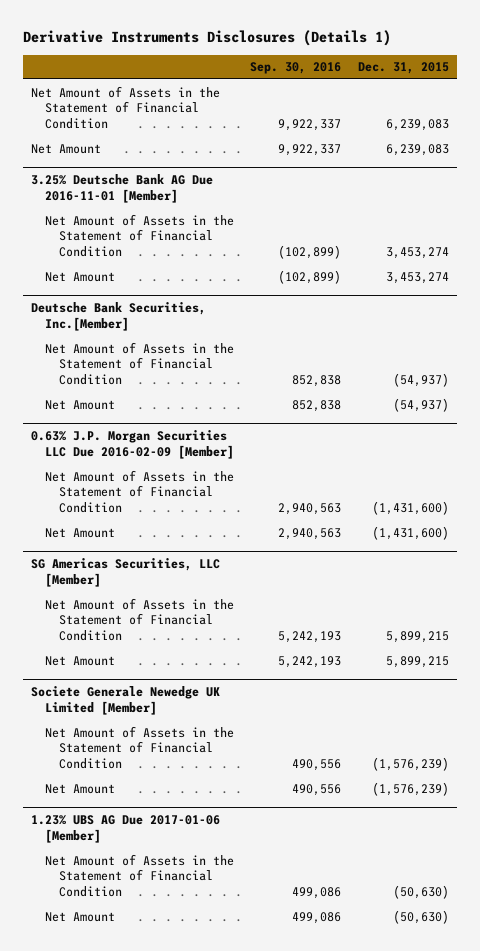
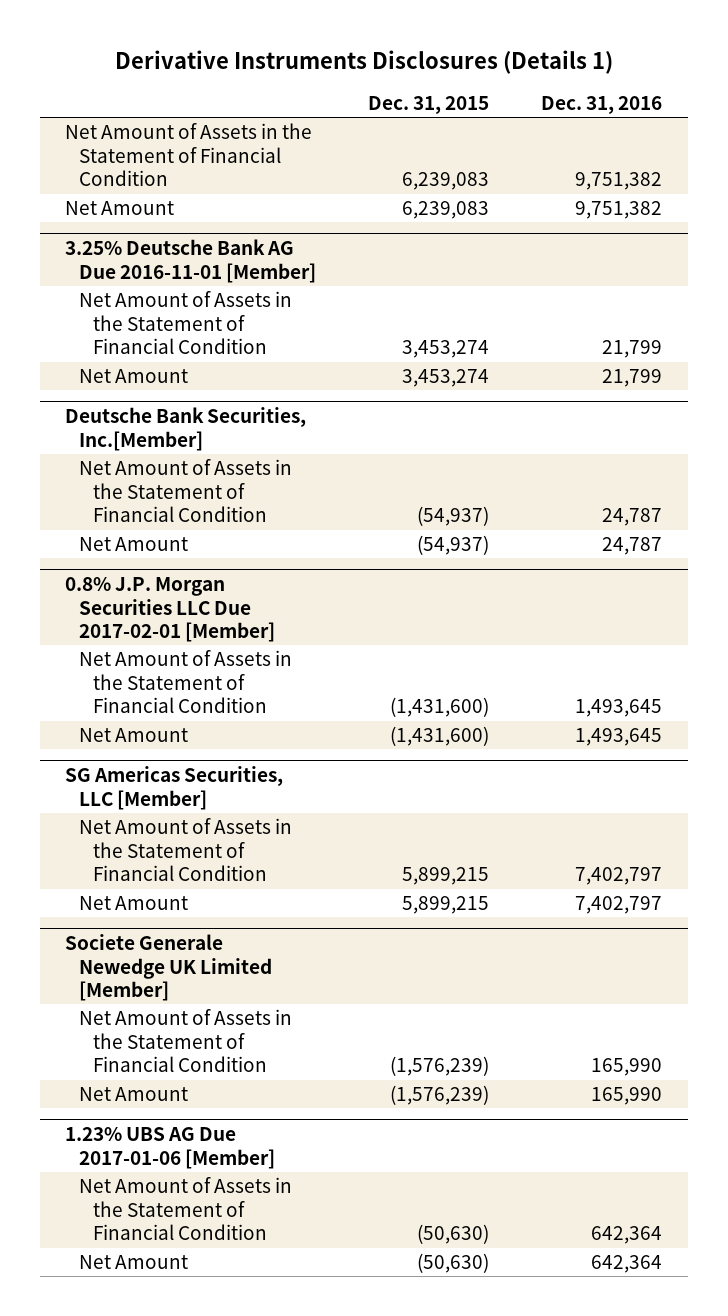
[250,62,342,75] Sep. 30, 2016 -> none
none -> [541,95,663,114] Dec. 31, 2016
[30,430,234,460] 0.63% J.P. Morgan Securities LLC Due 2016-02-09 [Member] -> [65,577,276,643] 0.8% J.P. Morgan Securities LLC Due 2017-02-01 [Member]

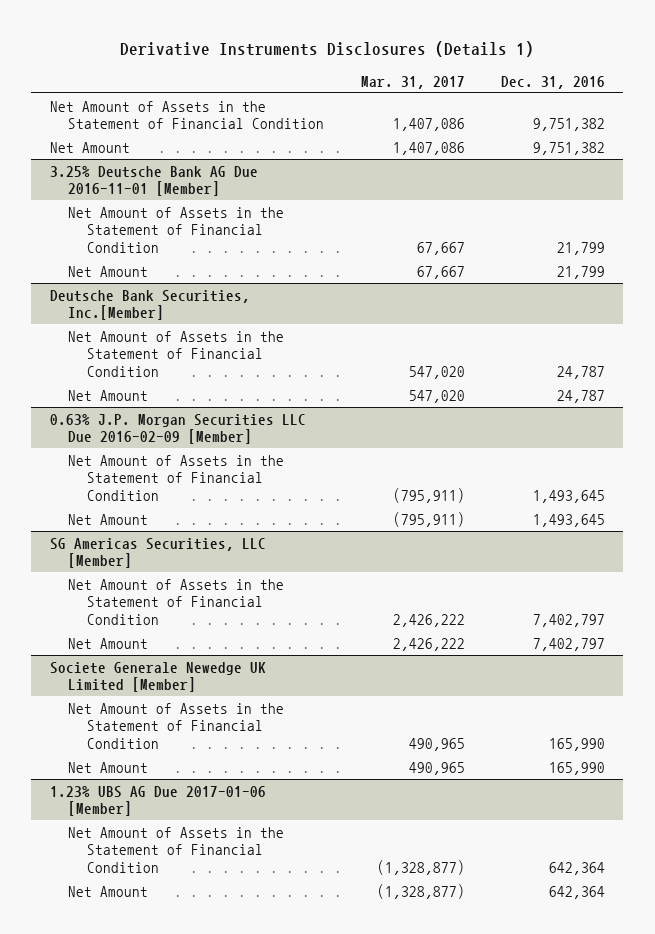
[368,95,490,114] Dec. 31, 2015 -> none
none -> [360,75,465,89] Mar. 31, 2017
[65,577,276,643] 0.8% J.P. Morgan Securities LLC Due 2017-02-01 [Member] -> [49,413,306,445] 0.63% J.P. Morgan Securities LLC Due 2016-02-09 [Member]

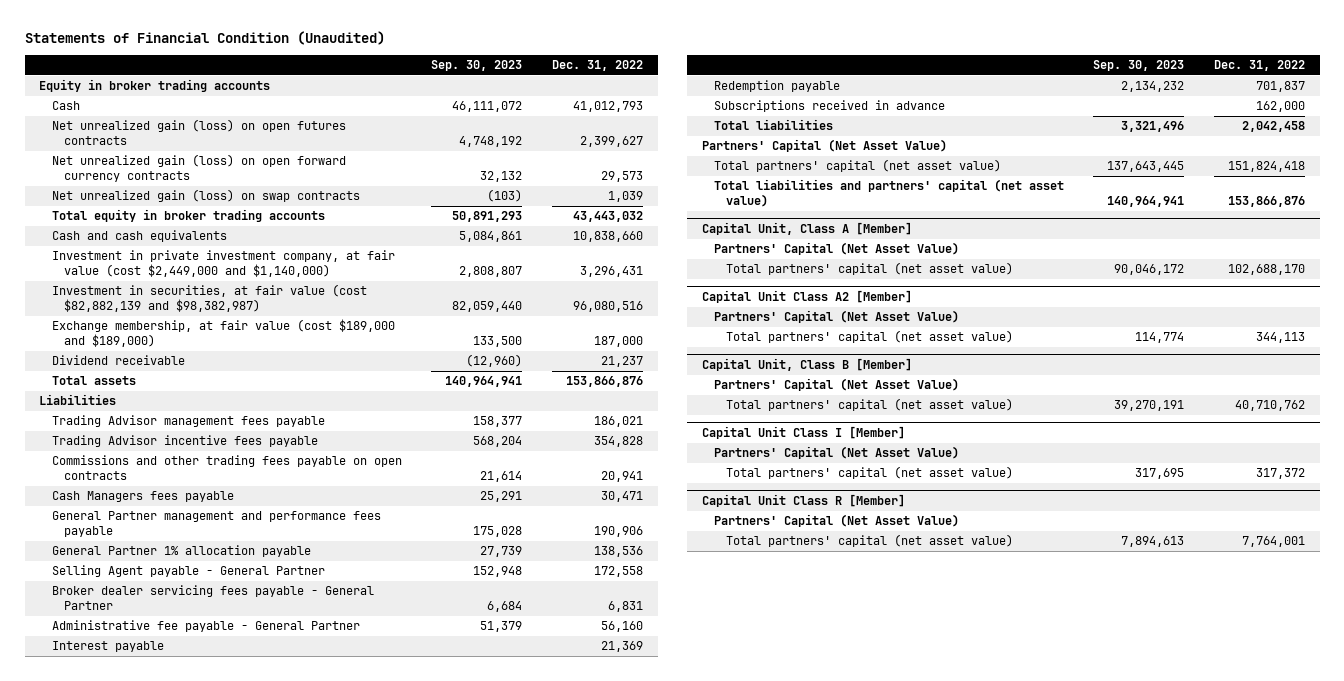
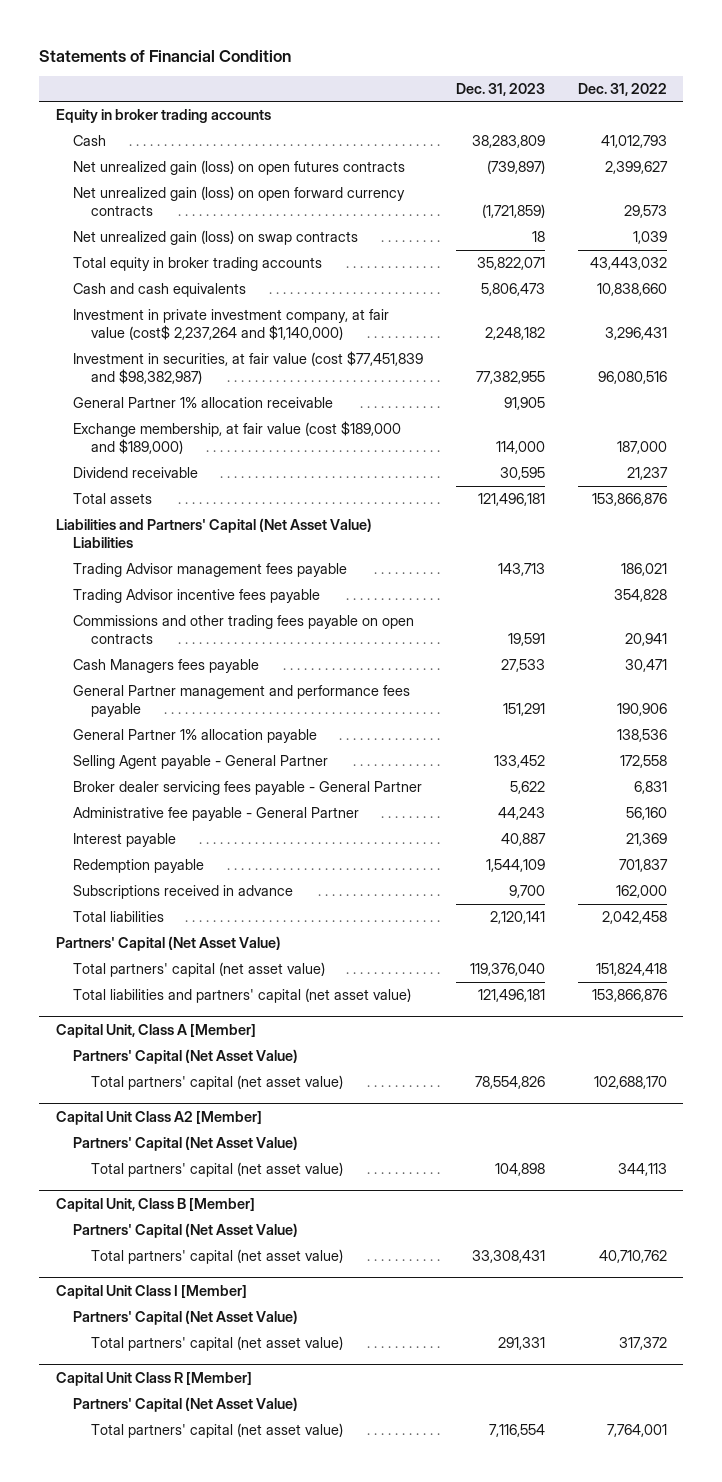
[24,30,385,45] Statements of Financial Condition (Unaudited) -> [39,49,292,62] Statements of Financial Condition
[431,60,523,72] Sep. 30, 2023 -> none
none -> [456,82,546,96] Dec. 31, 2023
[51,250,395,277] Investment in private investment company, at fair value (cost $2,449,000 and $1,140,000) -> [73,309,390,341] Investment in private investment company, at fair value (cost$ 2,237,264 and $1,140,000)
[51,284,367,312] Investment in securities, at fair value (cost $82,882,139 and $98,382,987) -> [73,351,424,385] Investment in securities, at fair value (cost $77,451,839 and $98,382,987)
none -> [73,397,334,409] General Partner 1% allocation receivable
[39,394,117,406] Liabilities -> none
none -> [55,518,372,549] Liabilities and Partners' Capital (Net Asset Value) Liabilities

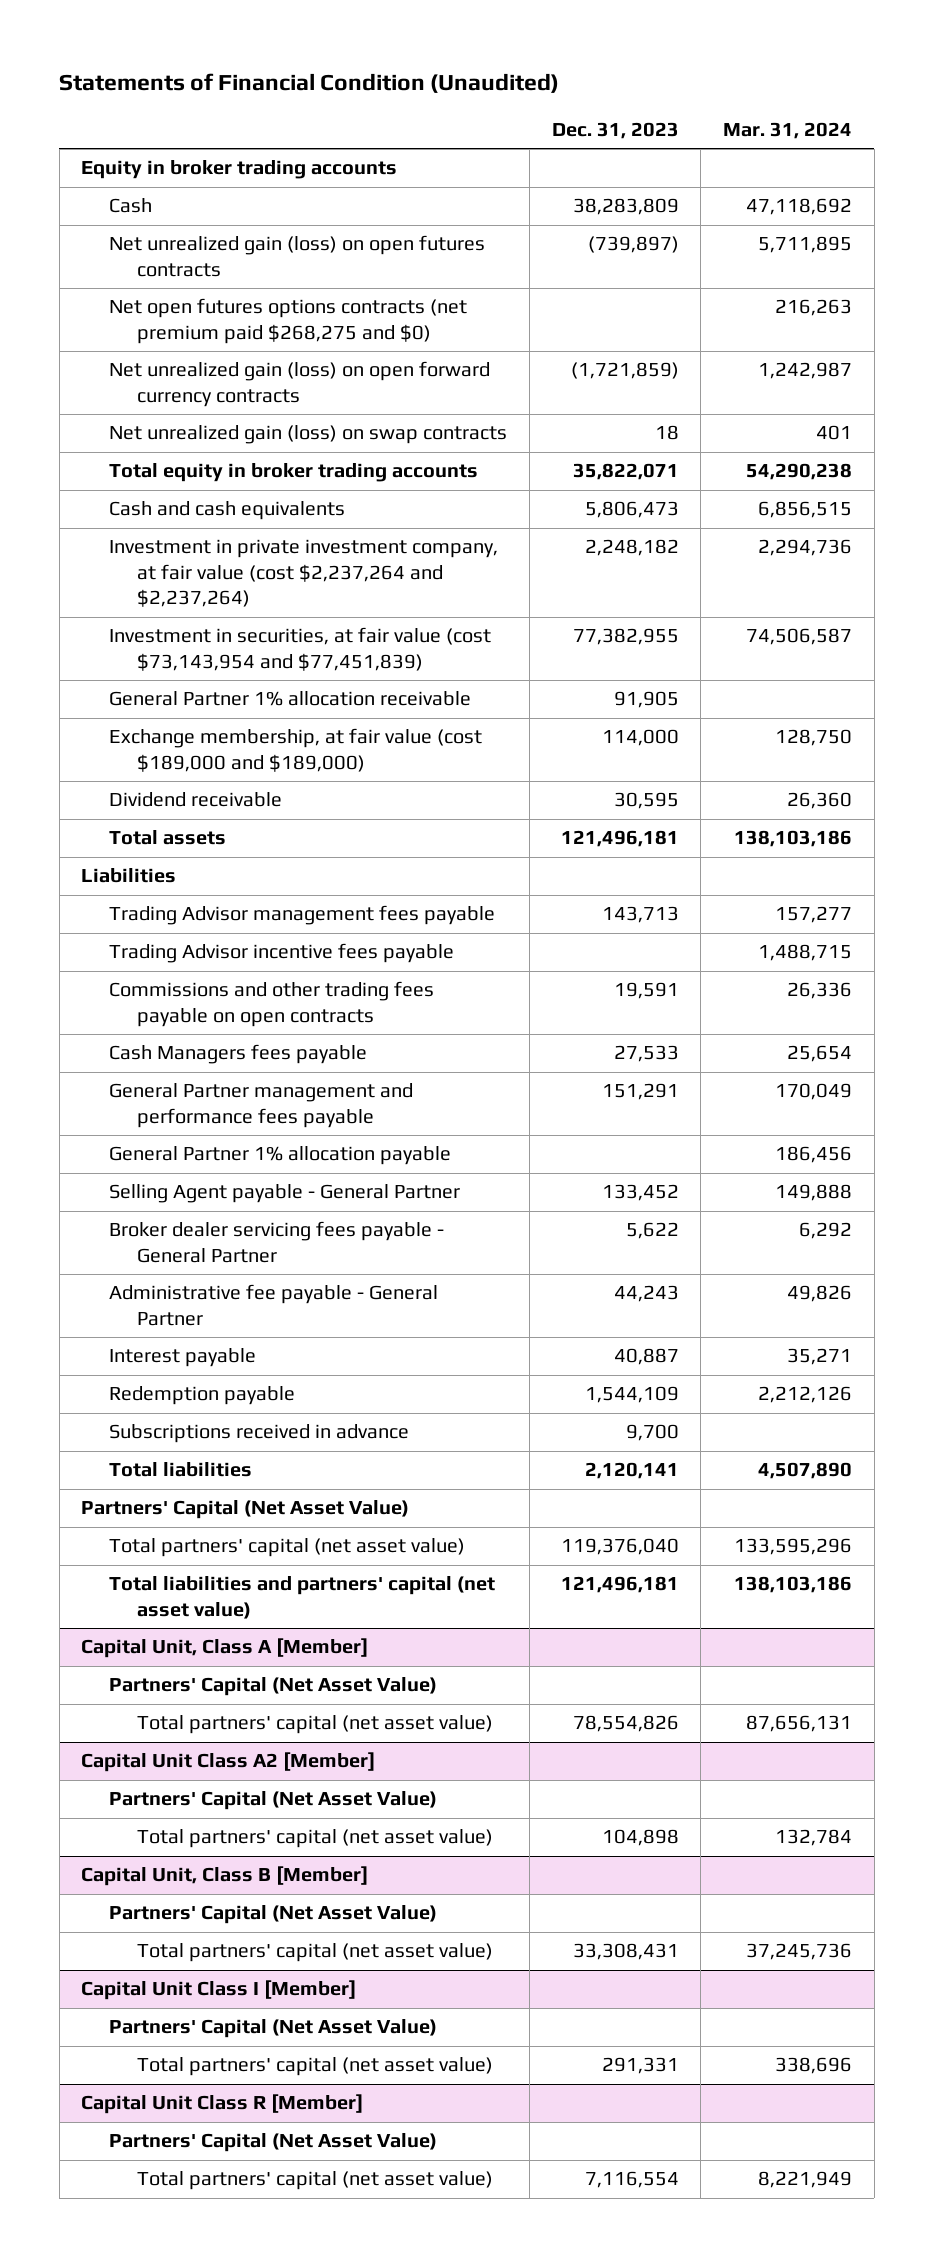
[39,49,292,62] Statements of Financial Condition -> [59,73,560,94] Statements of Financial Condition (Unaudited)
[577,82,667,96] Dec. 31, 2022 -> none
none -> [722,121,852,139] Mar. 31, 2024
none -> [109,298,468,344] Net open futures options contracts (net premium paid $268,275 and $0)
[73,309,390,341] Investment in private investment company, at fair value (cost$ 2,237,264 and $1,140,000) -> [109,539,499,608] Investment in private investment company, at fair value (cost $2,237,264 and $2,237,264)
[73,351,424,385] Investment in securities, at fair value (cost $77,451,839 and $98,382,987) -> [109,627,492,671] Investment in securities, at fair value (cost $73,143,954 and $77,451,839)
[55,518,372,549] Liabilities and Partners' Capital (Net Asset Value) Liabilities -> none
none -> [81,868,177,884] Liabilities

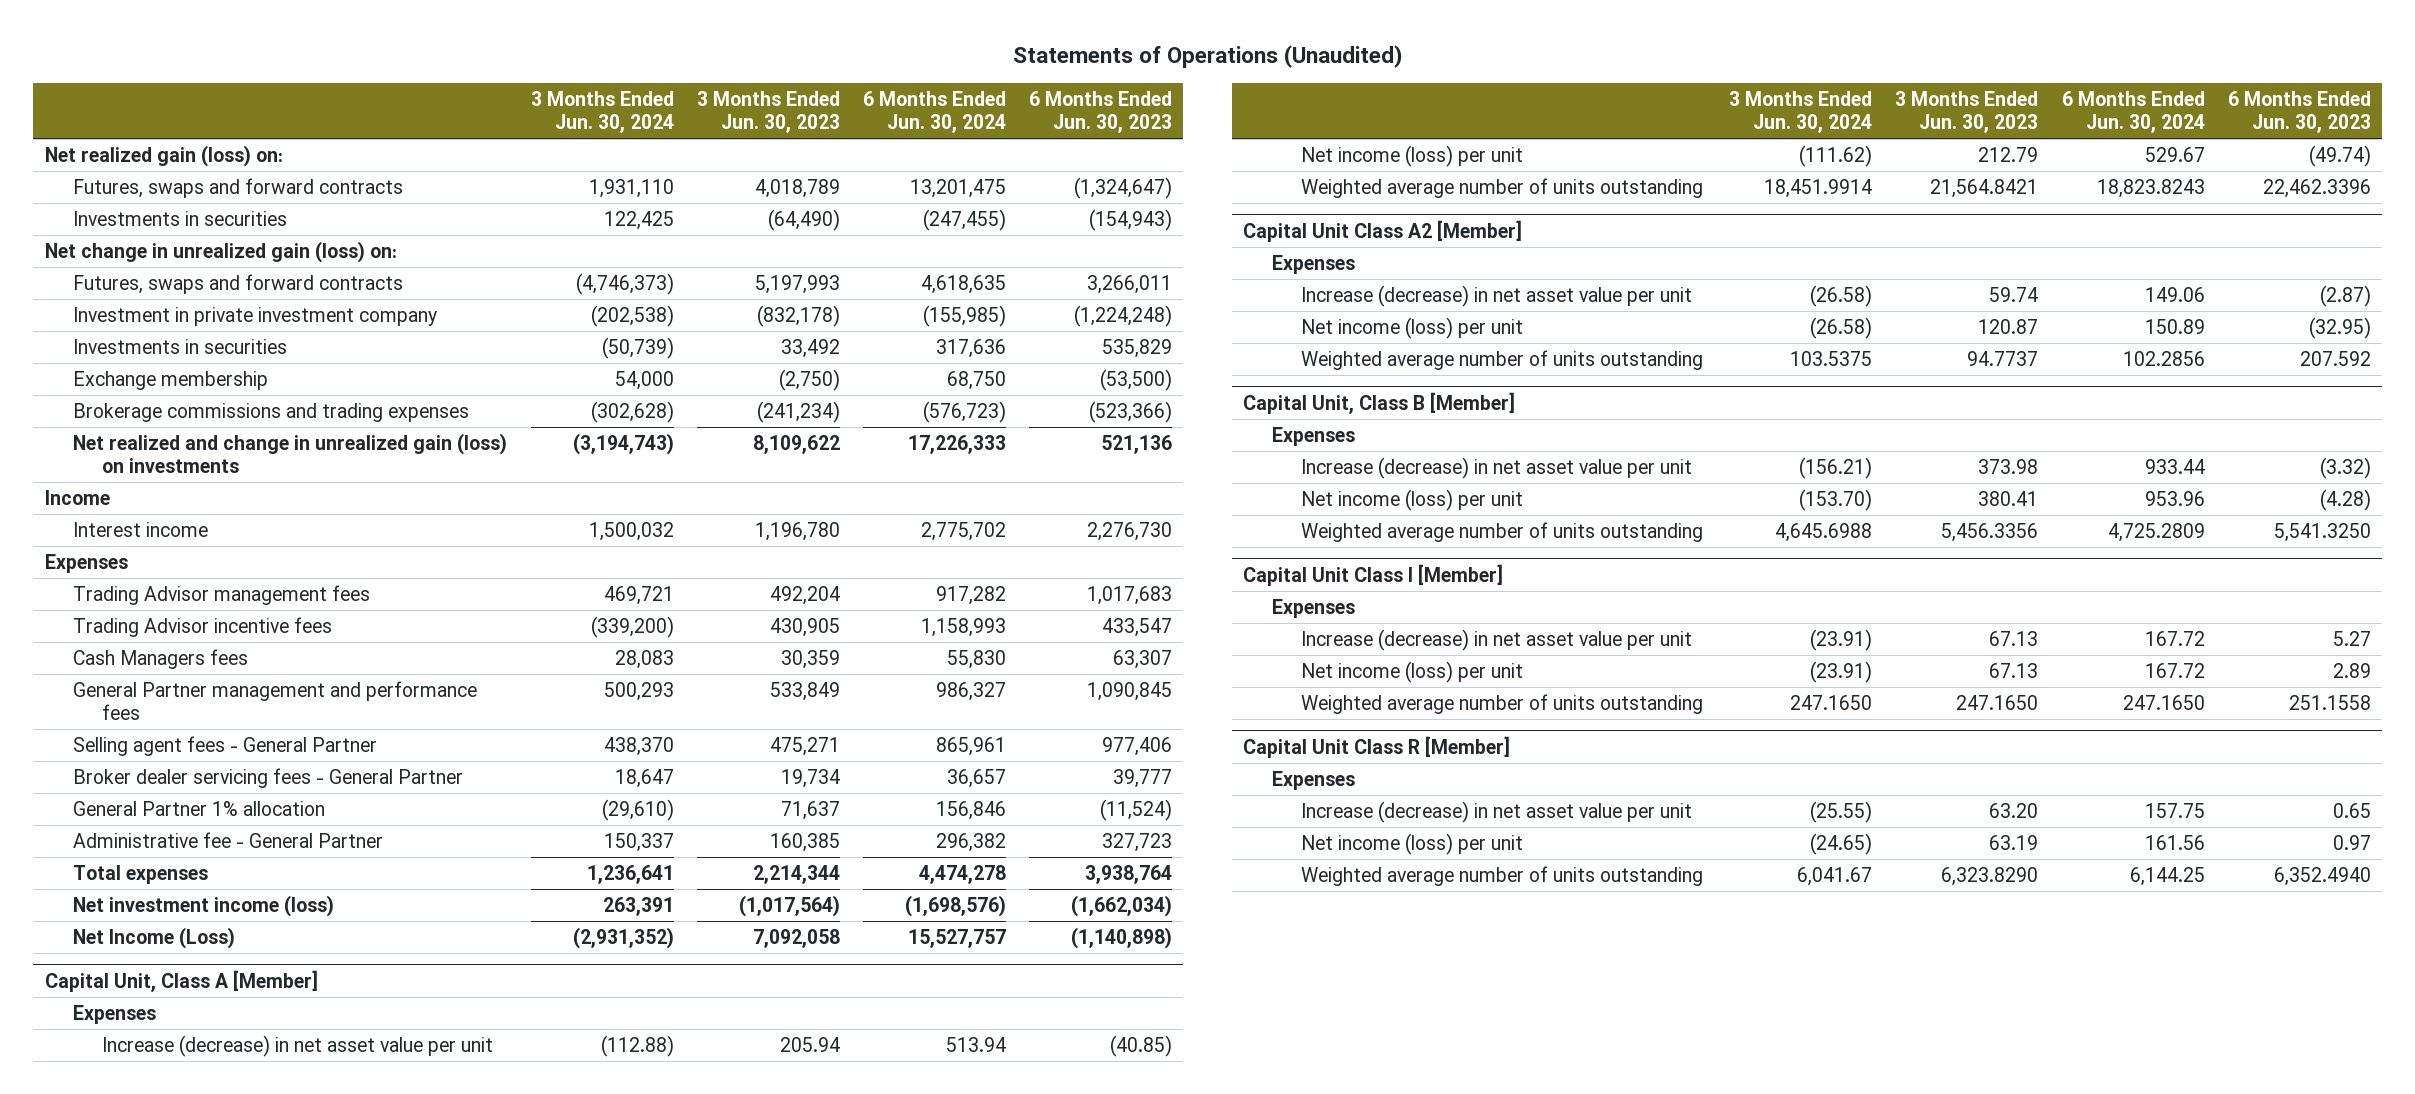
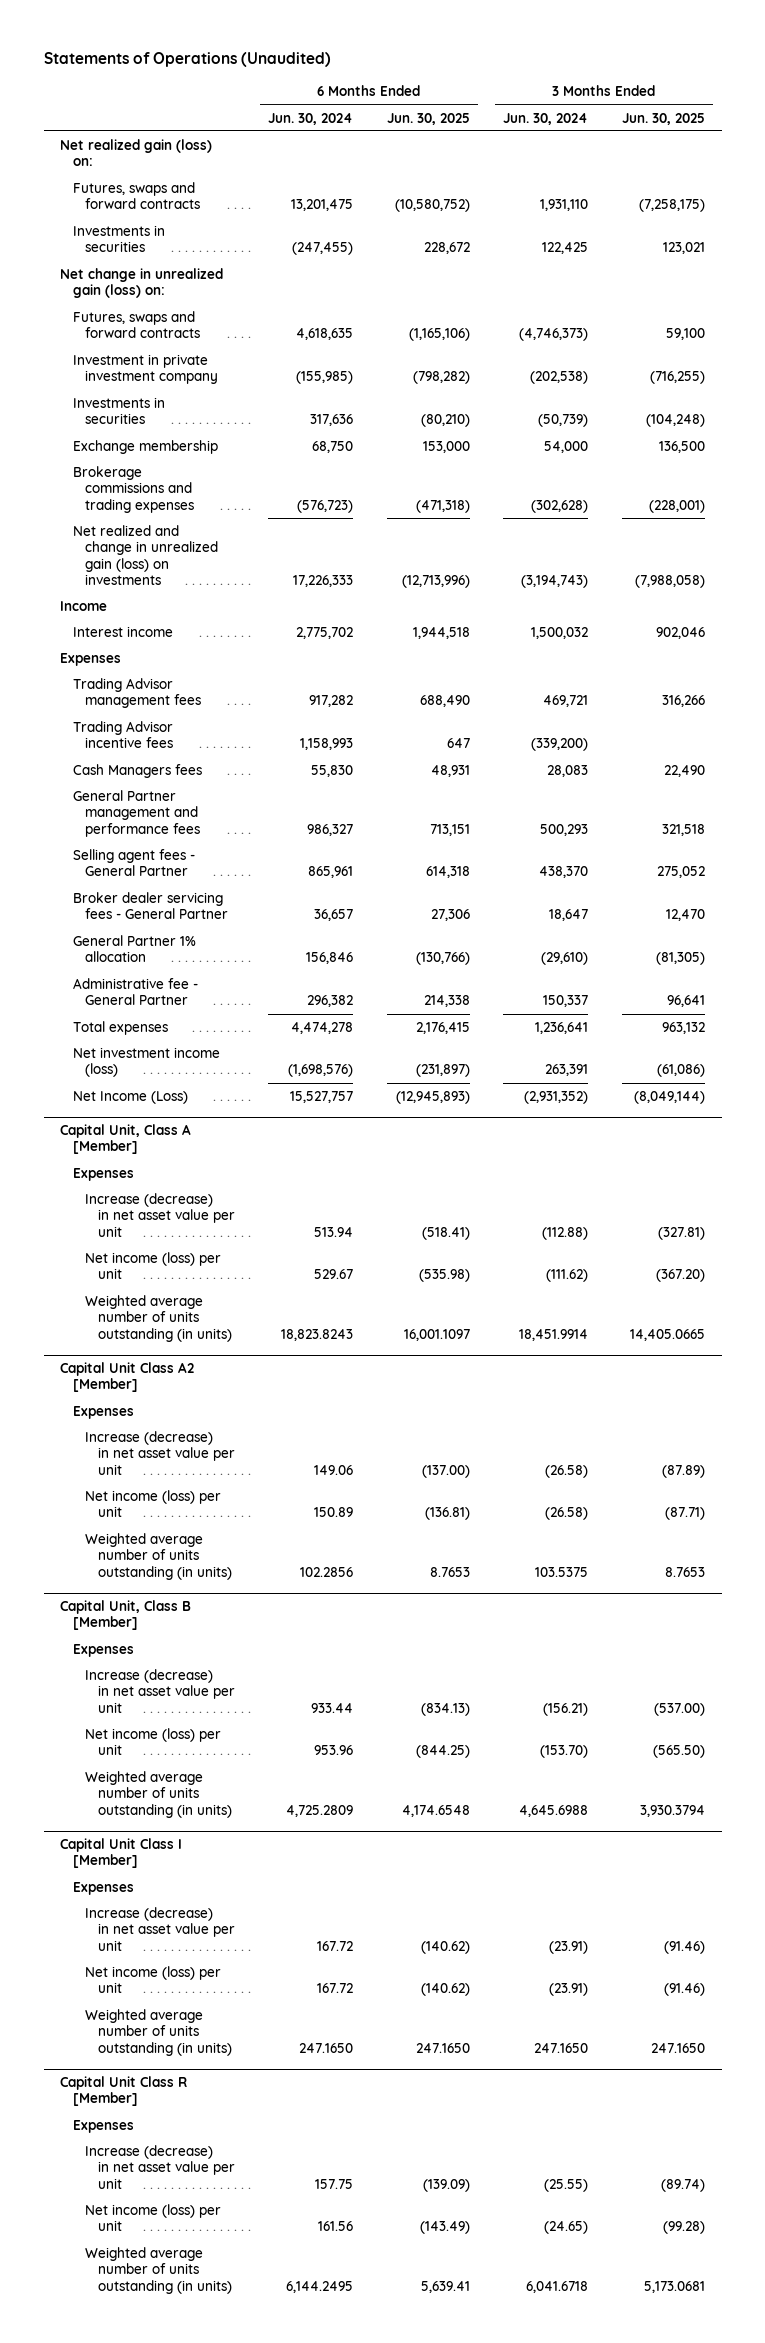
[696,90,840,133] 3 Months Ended Jun. 30, 2023 -> none
[1028,90,1172,133] 6 Months Ended Jun. 30, 2023 -> none
none -> [386,112,470,125] Jun. 30, 2025
none -> [621,112,705,125] Jun. 30, 2025
[1301,178,1704,199] Weighted average number of units outstanding -> [85,1295,232,1342] Weighted average number of units outstanding (in units)
[1301,350,1704,371] Weighted average number of units outstanding -> [85,1533,232,1580] Weighted average number of units outstanding (in units)
[1301,522,1704,543] Weighted average number of units outstanding -> [85,1771,232,1818] Weighted average number of units outstanding (in units)
[1301,694,1704,715] Weighted average number of units outstanding -> [85,2009,232,2056] Weighted average number of units outstanding (in units)
[1301,866,1704,887] Weighted average number of units outstanding -> [85,2247,232,2294] Weighted average number of units outstanding (in units)
[1797,867,1873,887] 6,041.67 -> [526,2280,589,2293] 6,041.6718
[2129,867,2205,887] 6,144.25 -> [286,2280,354,2293] 6,144.2495

